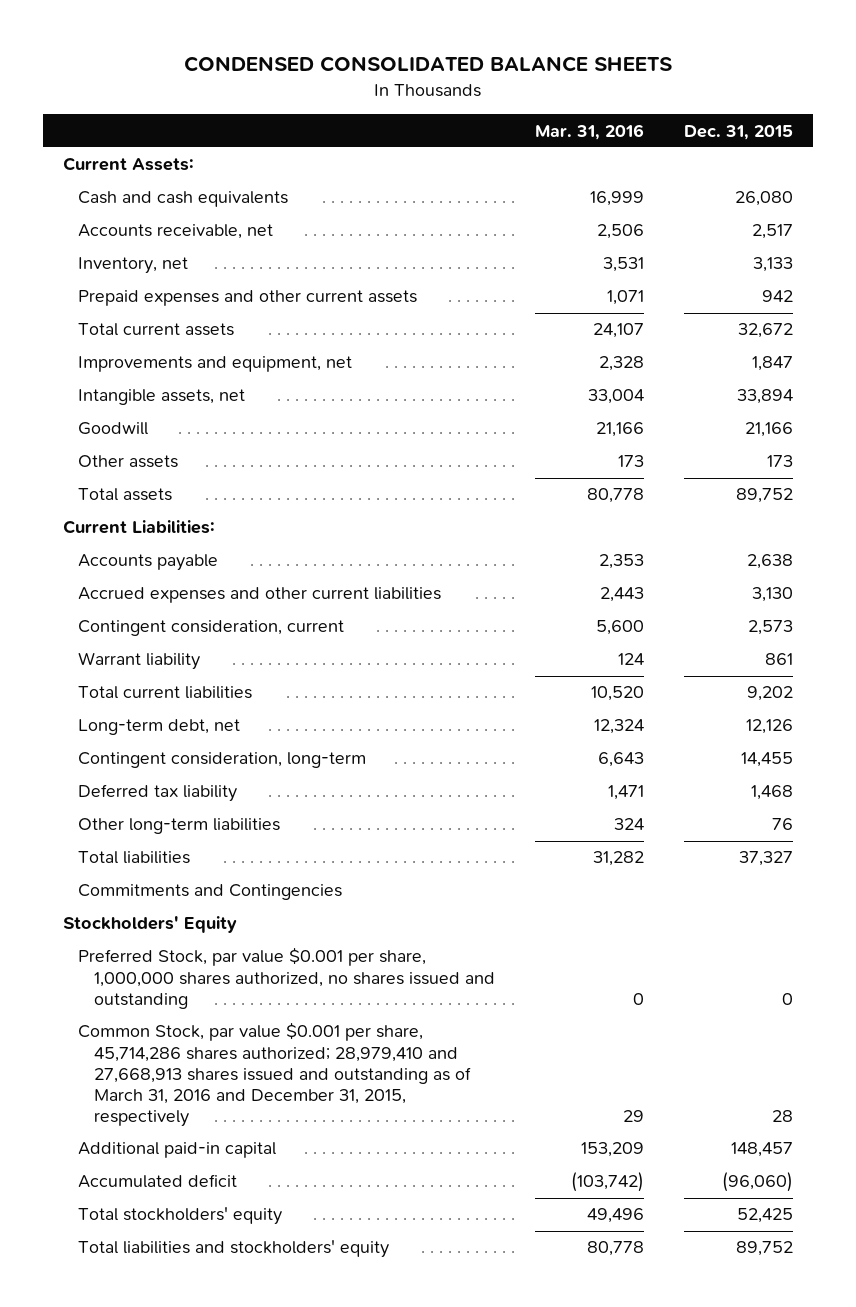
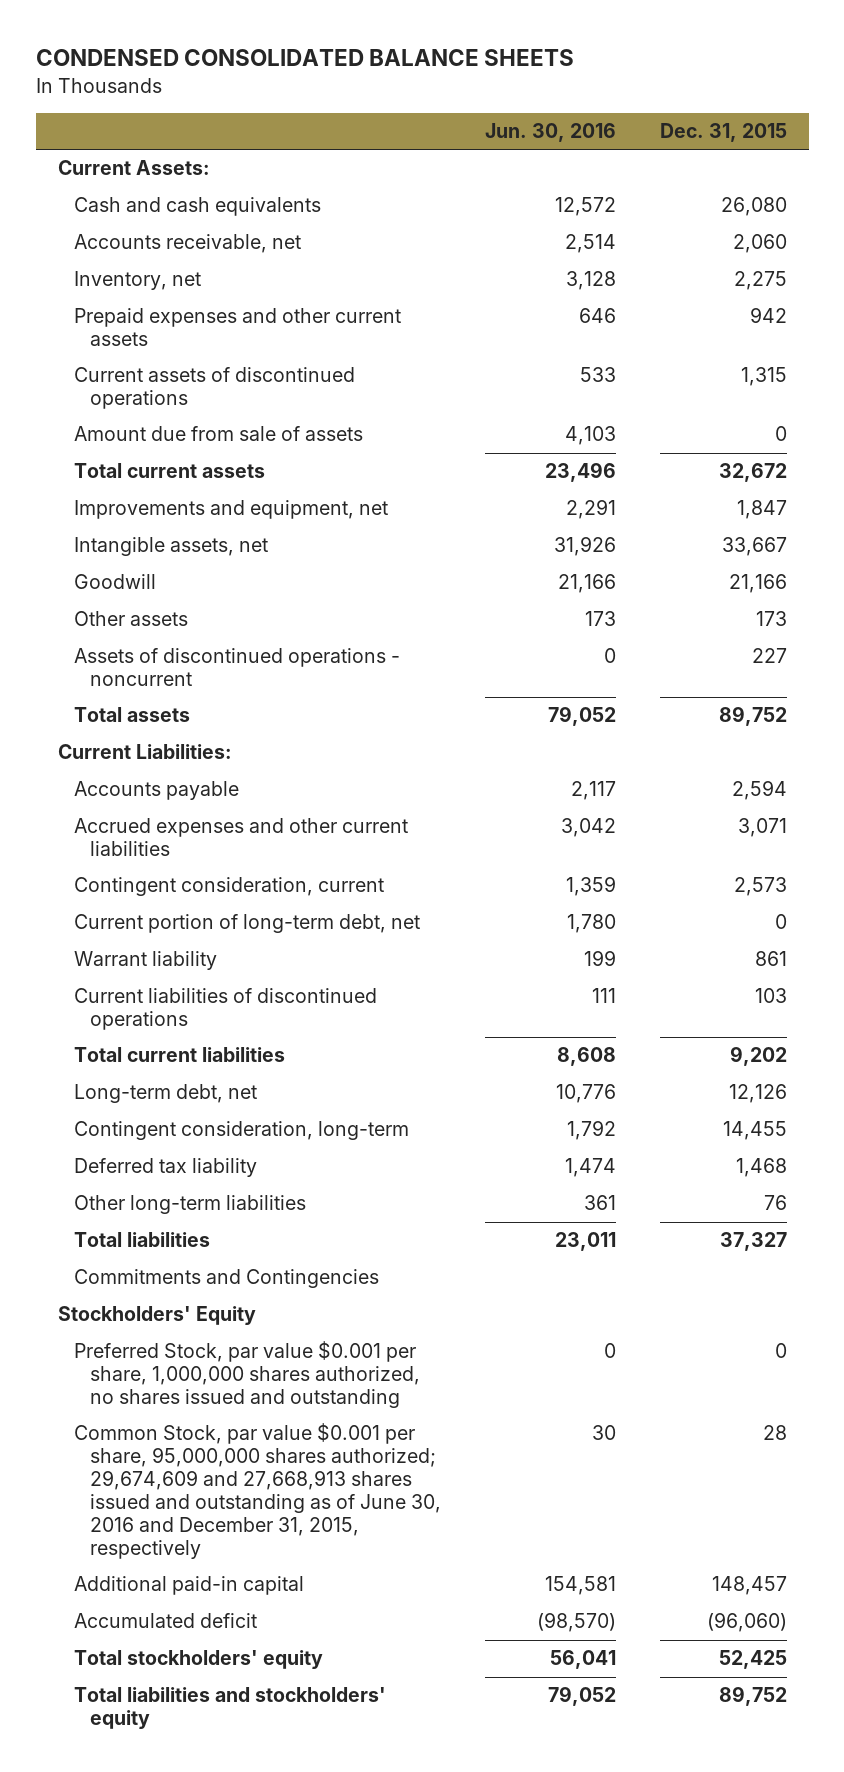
[534,123,644,140] Mar. 31, 2016 -> none
none -> [484,123,616,143] Jun. 30, 2016
[752,224,794,240] 2,517 -> [732,234,787,254] 2,060
[753,257,794,273] 3,133 -> [733,271,787,291] 2,275
none -> [73,367,355,410] Current assets of discontinued operations
none -> [73,426,363,442] Amount due from sale of assets
[737,389,794,405] 33,894 -> [721,537,787,557] 33,667
none -> [73,648,400,687] Assets of discontinued operations - noncurrent
[747,554,794,570] 2,638 -> [731,780,787,801] 2,594
[752,587,794,603] 3,130 -> [737,818,787,838] 3,071
none -> [73,914,420,934] Current portion of long-term debt, net
none -> [73,988,377,1031] Current liabilities of discontinued operations
[78,1022,471,1128] Common Stock, par value $0.001 per share, 45,714,286 shares authorized; 28,979,410 and 27,668,913 shares issued and outstanding as of March 31, 2016 and December 31, 2015, respectively -> [73,1423,441,1559] Common Stock, par value $0.001 per share, 95,000,000 shares authorized; 29,674,609 and 27,668,913 shares issued and outstanding as of June 30, 2016 and December 31, 2015, respectively

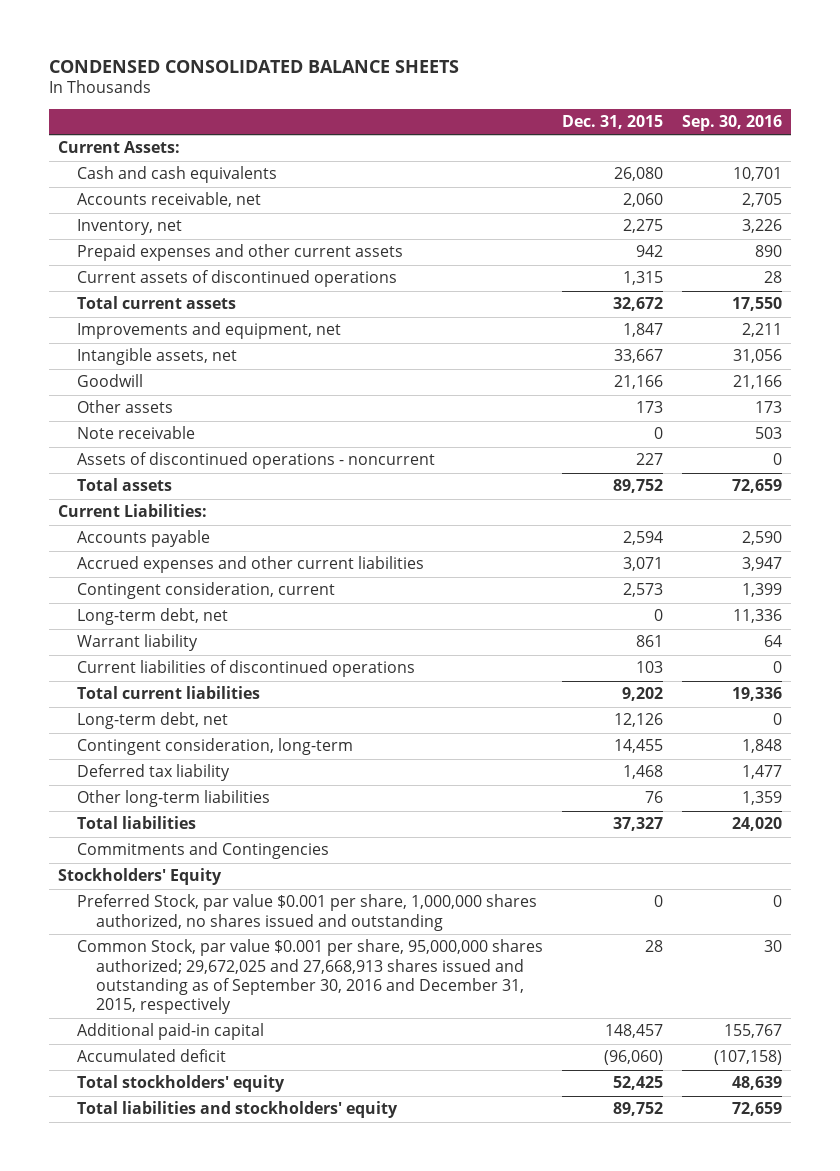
[484,123,616,143] Jun. 30, 2016 -> none
none -> [681,115,782,132] Sep. 30, 2016
[73,426,363,442] Amount due from sale of assets -> none
none -> [77,426,196,440] Note receivable
[73,914,420,934] Current portion of long-term debt, net -> [77,608,229,626] Long-term debt, net
[73,1423,441,1559] Common Stock, par value $0.001 per share, 95,000,000 shares authorized; 29,674,609 and 27,668,913 shares issued and outstanding as of June 30, 2016 and December 31, 2015, respectively -> [77,939,544,1015] Common Stock, par value $0.001 per share, 95,000,000 shares authorized; 29,672,025 and 27,668,913 shares issued and outstanding as of September 30, 2016 and December 31, 2015, respectively

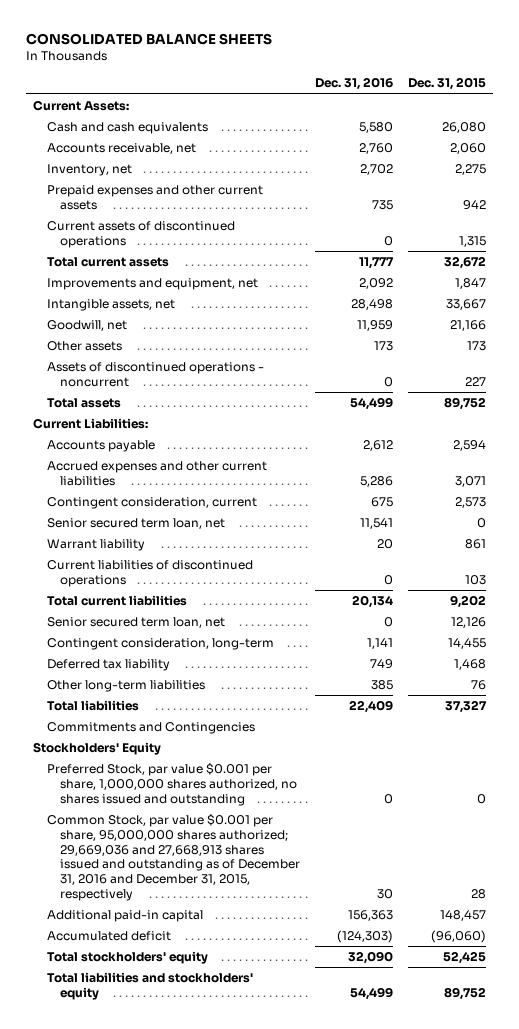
[48,59,459,73] CONDENSED CONSOLIDATED BALANCE SHEETS -> [25,33,272,46] CONSOLIDATED BALANCE SHEETS
[681,115,782,132] Sep. 30, 2016 -> none
none -> [315,77,394,91] Dec. 31, 2016
[77,374,144,388] Goodwill -> [46,320,127,332] Goodwill, net
[77,426,196,440] Note receivable -> none
[77,608,229,626] Long-term debt, net -> [46,518,225,530] Senior secured term loan, net
[77,712,229,730] Long-term debt, net -> [46,617,225,629] Senior secured term loan, net
[77,939,544,1015] Common Stock, par value $0.001 per share, 95,000,000 shares authorized; 29,672,025 and 27,668,913 shares issued and outstanding as of September 30, 2016 and December 31, 2015, respectively -> [46,814,301,901] Common Stock, par value $0.001 per share, 95,000,000 shares authorized; 29,669,036 and 27,668,913 shares issued and outstanding as of December 31, 2016 and December 31, 2015, respectively

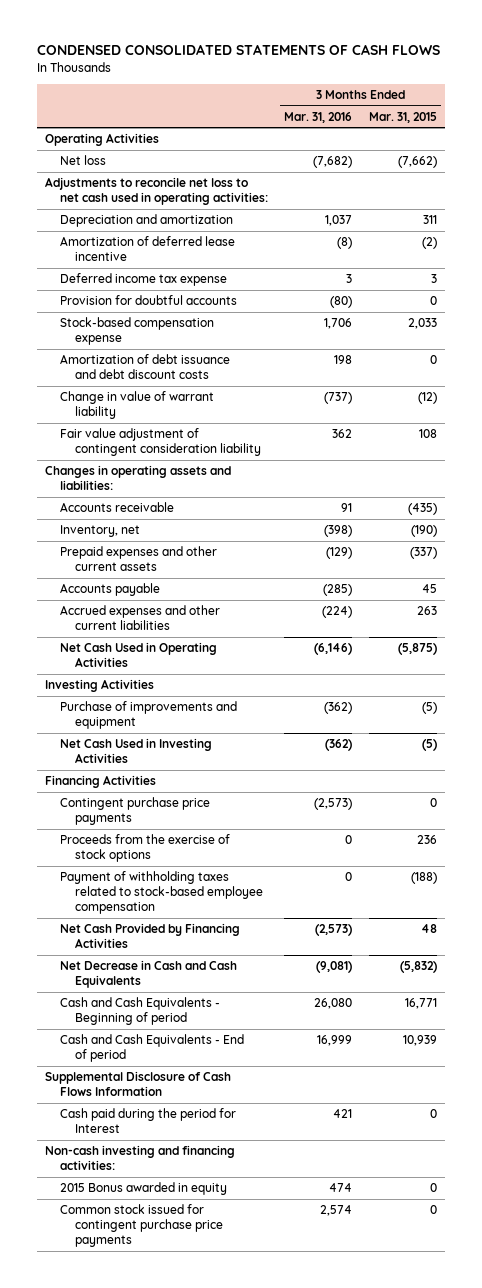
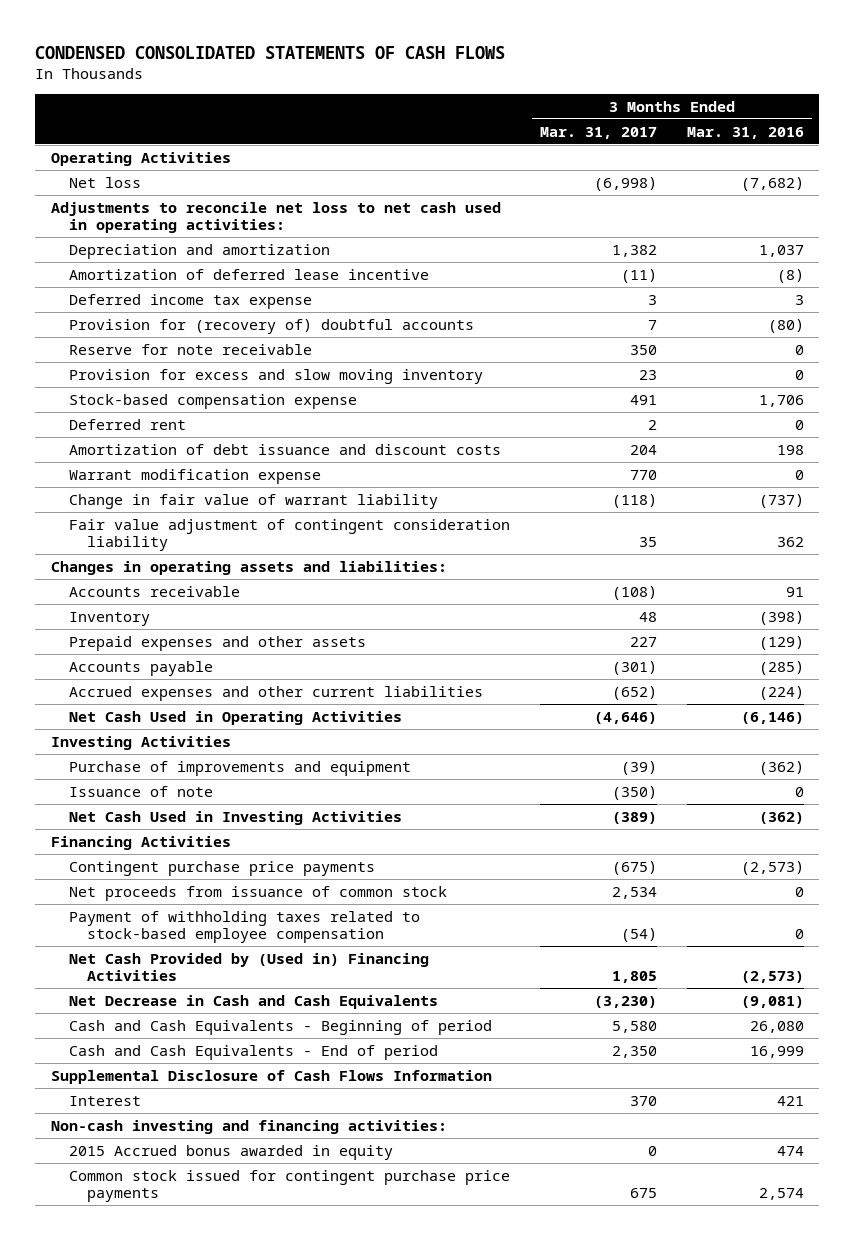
[368,111,437,123] Mar. 31, 2015 -> none
none -> [539,126,657,139] Mar. 31, 2017
[60,295,238,306] Provision for doubtful accounts -> [68,318,474,334] Provision for (recovery of) doubtful accounts
none -> [68,343,312,355] Reserve for note receivable
none -> [68,368,483,384] Provision for excess and slow moving inventory
none -> [68,418,186,430] Deferred rent
[60,354,231,380] Amortization of debt issuance and debt discount costs -> [68,443,501,455] Amortization of debt issuance and discount costs
none -> [68,468,321,484] Warrant modification expense
[60,391,215,420] Change in value of warrant liability -> [68,493,438,509] Change in fair value of warrant liability
[60,525,141,538] Inventory, net -> [68,611,150,626] Inventory
[60,546,218,572] Prepaid expenses and other current assets -> [68,635,366,651] Prepaid expenses and other assets
none -> [68,785,213,797] Issuance of note
[60,834,231,863] Proceeds from the exercise of stock options -> none
none -> [68,885,447,901] Net proceeds from issuance of common stock
[60,923,241,949] Net Cash Provided by Financing Activities -> [68,952,429,982] Net Cash Provided by (Used in) Financing Activities
[60,1108,237,1134] Cash paid during the period for Interest -> [68,1095,141,1106] Interest
[60,1182,228,1196] 2015 Bonus awarded in equity -> [68,1144,393,1160] 2015 Accrued bonus awarded in equity

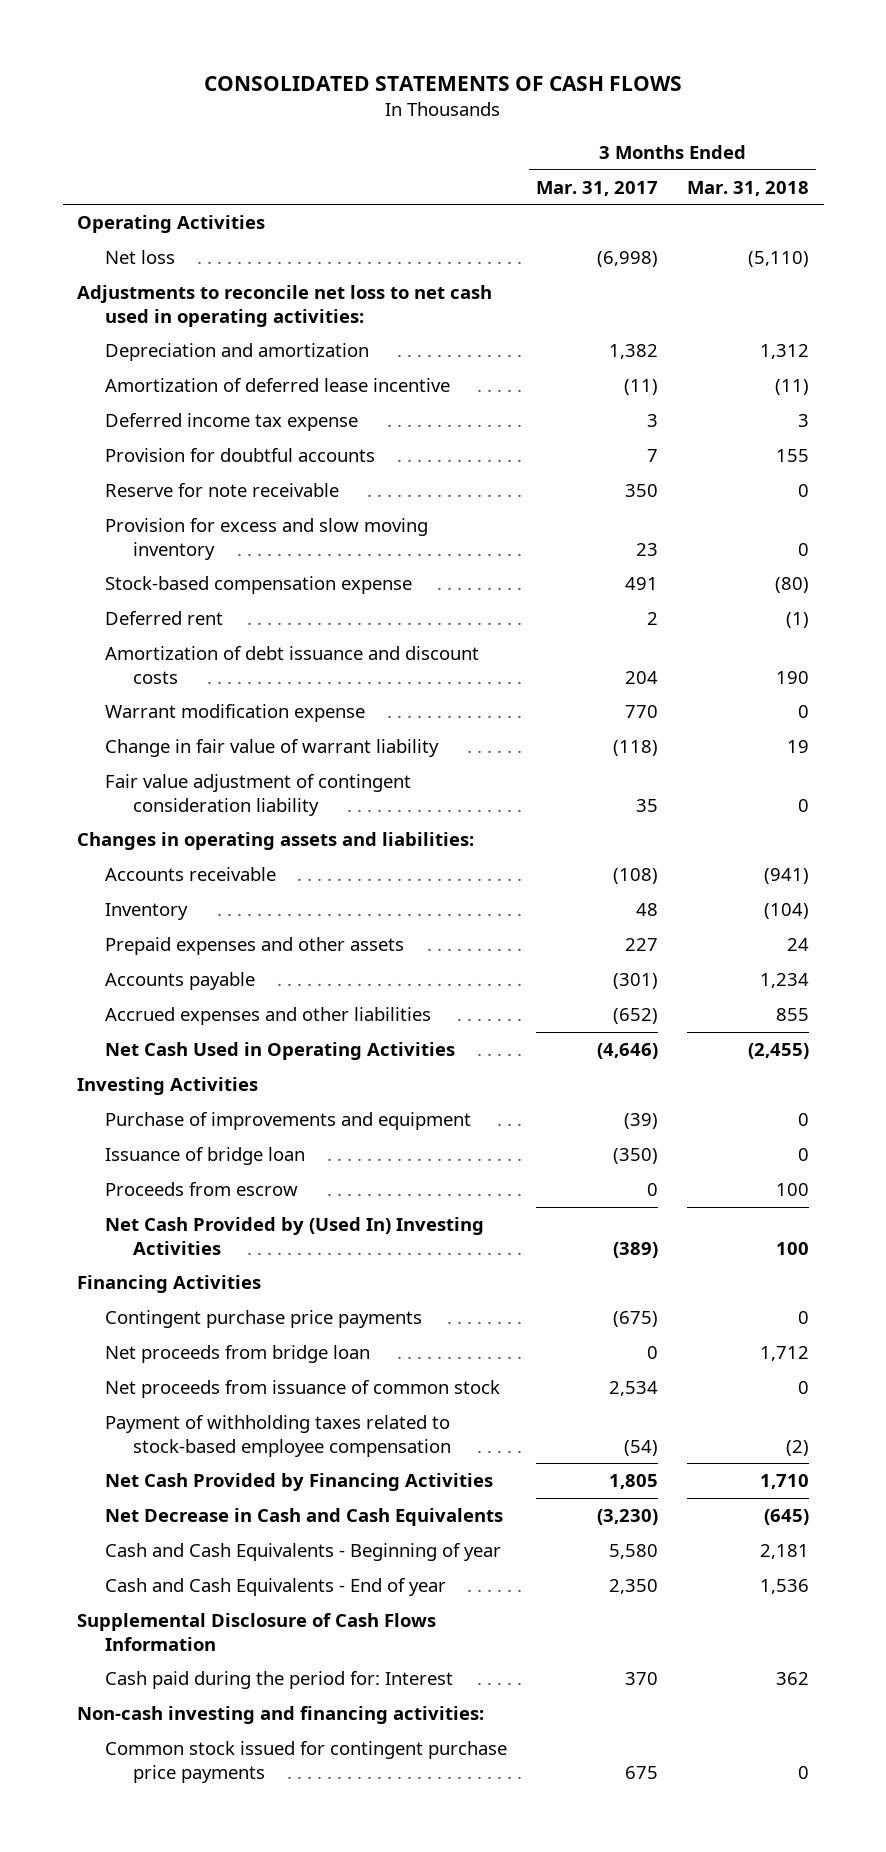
[35,45,506,59] CONDENSED CONSOLIDATED STATEMENTS OF CASH FLOWS -> [204,76,683,92] CONSOLIDATED STATEMENTS OF CASH FLOWS
[687,126,805,139] Mar. 31, 2016 -> none
none -> [687,180,810,196] Mar. 31, 2018
[68,318,474,334] Provision for (recovery of) doubtful accounts -> [105,448,376,463] Provision for doubtful accounts
[68,685,483,701] Accrued expenses and other current liabilities -> [105,1007,432,1026] Accrued expenses and other liabilities
[68,785,213,797] Issuance of note -> none
none -> [105,1147,306,1166] Issuance of bridge loan
none -> [105,1182,299,1197] Proceeds from escrow
[68,810,402,825] Net Cash Used in Investing Activities -> [105,1217,485,1255] Net Cash Provided by (Used In) Investing Activities
none -> [105,1345,371,1364] Net proceeds from bridge loan
[68,952,429,982] Net Cash Provided by (Used in) Financing Activities -> [105,1473,494,1492] Net Cash Provided by Financing Activities
[68,1019,492,1035] Cash and Cash Equivalents - Beginning of period -> [105,1543,502,1562] Cash and Cash Equivalents - Beginning of year
[68,1044,438,1060] Cash and Cash Equivalents - End of period -> [105,1578,447,1597] Cash and Cash Equivalents - End of year
[68,1095,141,1106] Interest -> none
none -> [105,1671,454,1690] Cash paid during the period for: Interest
[68,1144,393,1160] 2015 Accrued bonus awarded in equity -> none

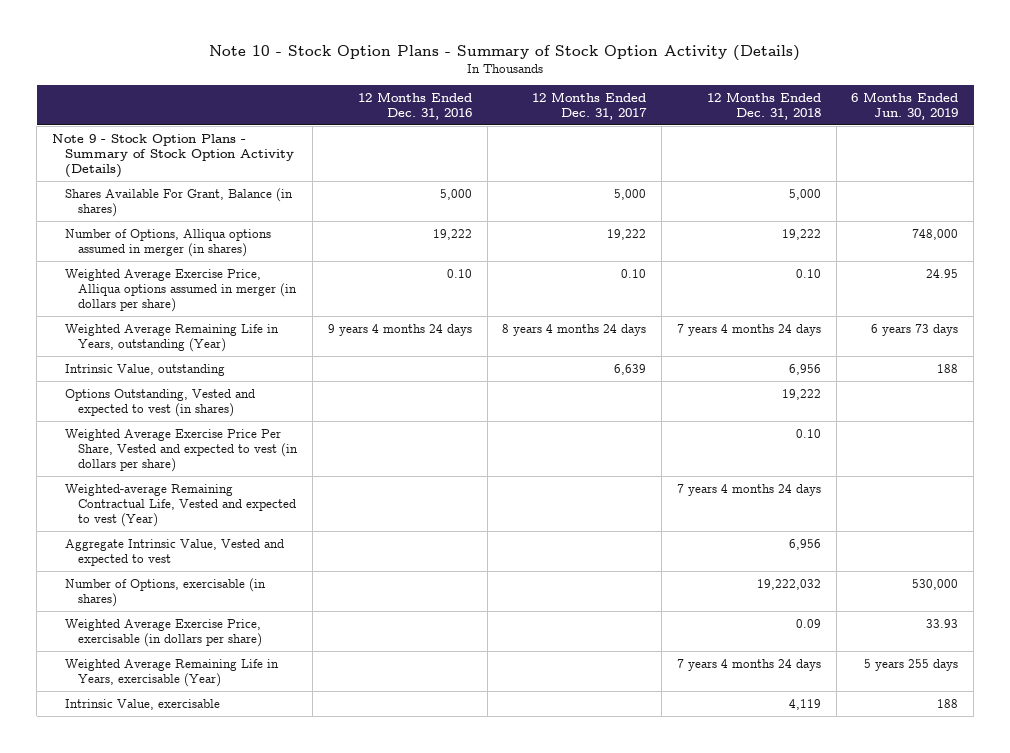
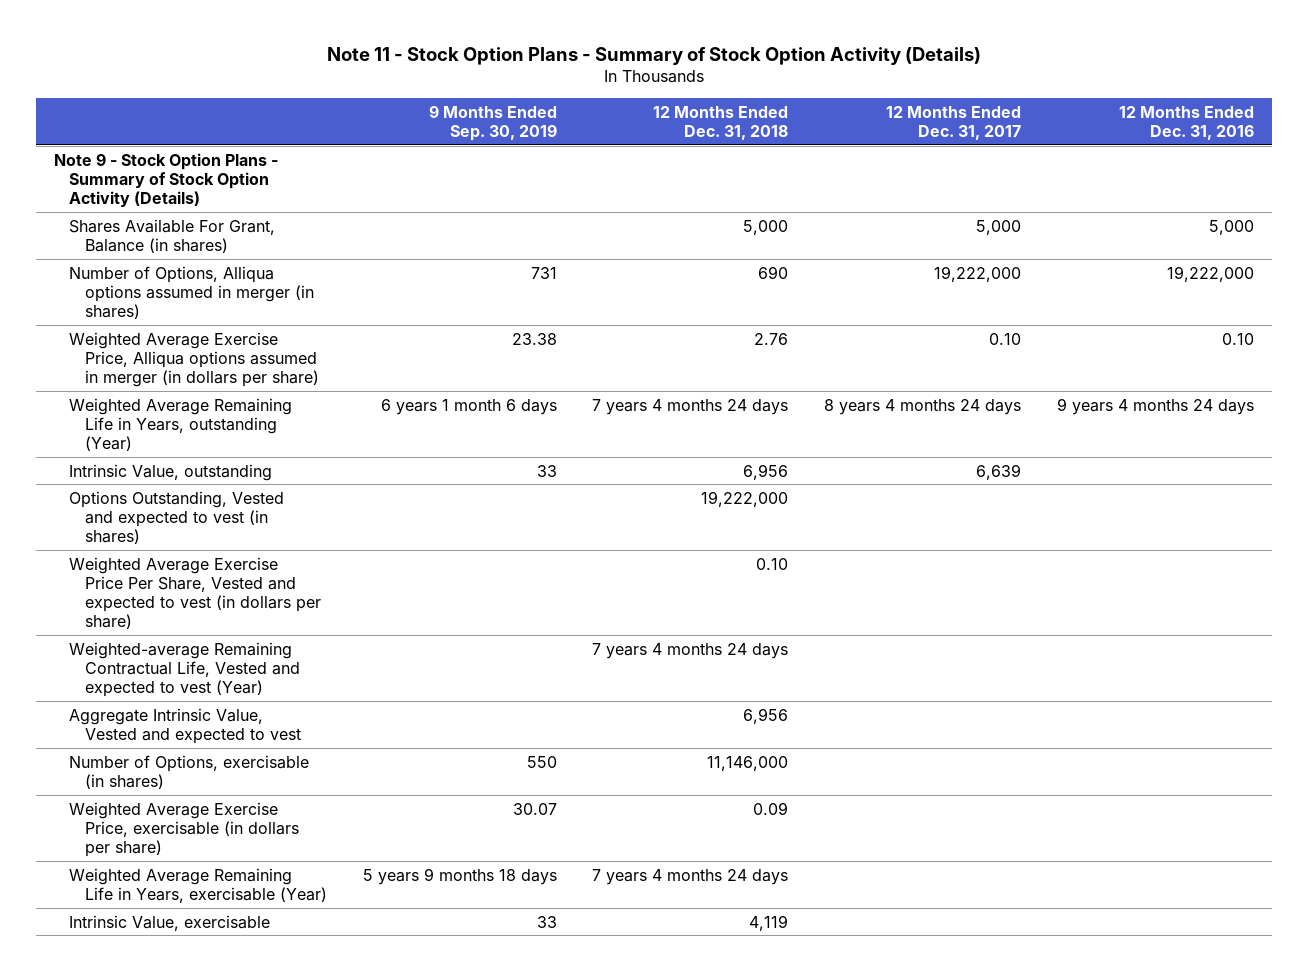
[209,44,801,61] Note 10 - Stock Option Plans - Summary of Stock Option Activity (Details) -> [326,46,981,65] Note 11 - Stock Option Plans - Summary of Stock Option Activity (Details)
[851,91,959,120] 6 Months Ended Jun. 30, 2019 -> none
none -> [428,104,557,142] 9 Months Ended Sep. 30, 2019
[432,228,472,240] 19,222 -> [1166,265,1254,282] 19,222,000
[607,228,647,240] 19,222 -> [934,265,1022,282] 19,222,000
[781,228,821,240] 19,222 -> [758,265,789,279] 690
[795,268,821,278] 0.10 -> [754,332,789,345] 2.76
[781,388,821,400] 19,222 -> [701,490,789,507] 19,222,000
[756,578,821,590] 19,222,032 -> [707,755,789,771] 11,146,000

